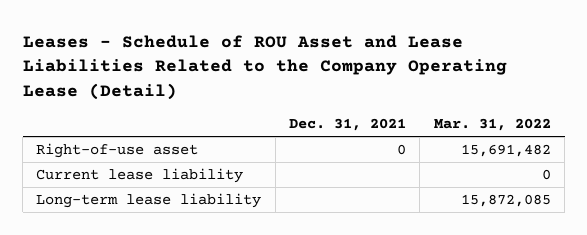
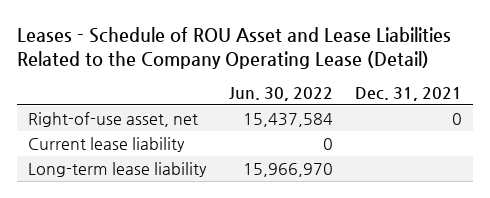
[433,118,551,132] Mar. 31, 2022 -> none
none -> [228,86,333,101] Jun. 30, 2022
[36,142,199,158] Right-of-use asset -> [28,111,199,127] Right-of-use asset, net

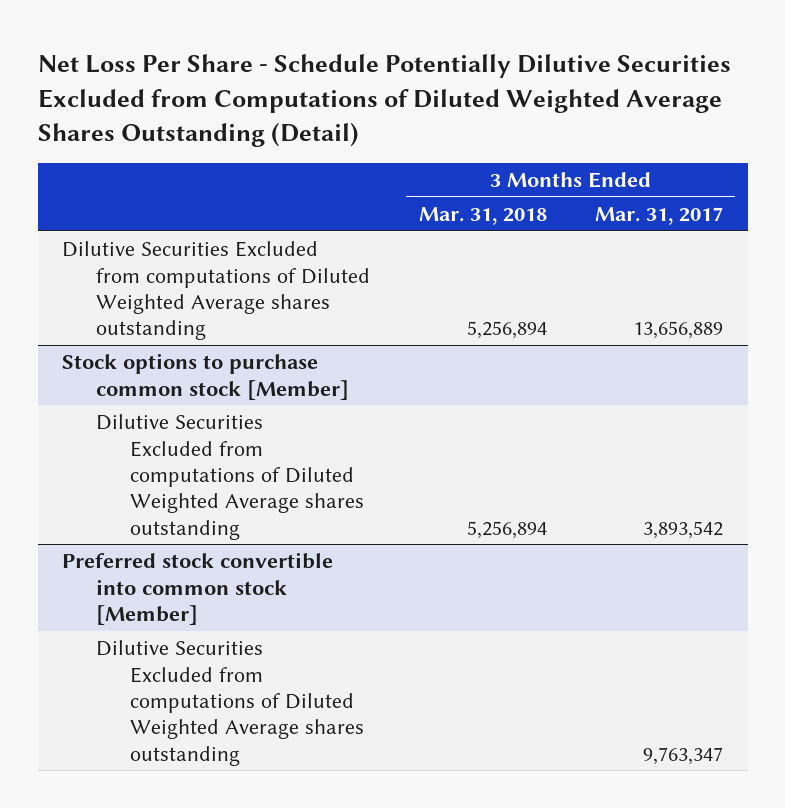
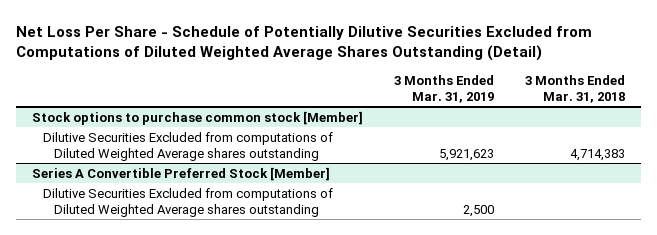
[37,54,731,147] Net Loss Per Share - Schedule Potentially Dilutive Securities Excluded from Computations of Diluted Weighted Average Shares Outstanding (Detail) -> [16,25,593,62] Net Loss Per Share - Schedule of Potentially Dilutive Securities Excluded from Computations of Diluted Weighted Average Shares Outstanding (Detail)
[595,207,724,226] Mar. 31, 2017 -> none
none -> [394,74,495,103] 3 Months Ended Mar. 31, 2019
[62,241,370,341] Dilutive Securities Excluded from computations of Diluted Weighted Average shares outstanding -> none
[62,552,334,625] Preferred stock convertible into common stock [Member] -> none
[95,640,364,766] Dilutive Securities Excluded from computations of Diluted Weighted Average shares outstanding -> none
[466,520,547,539] 5,256,894 -> [570,148,626,161] 4,714,383
none -> [31,166,330,181] Series A Convertible Preferred Stock [Member]
none -> [42,187,333,217] Dilutive Securities Excluded from computations of Diluted Weighted Average shares outstanding

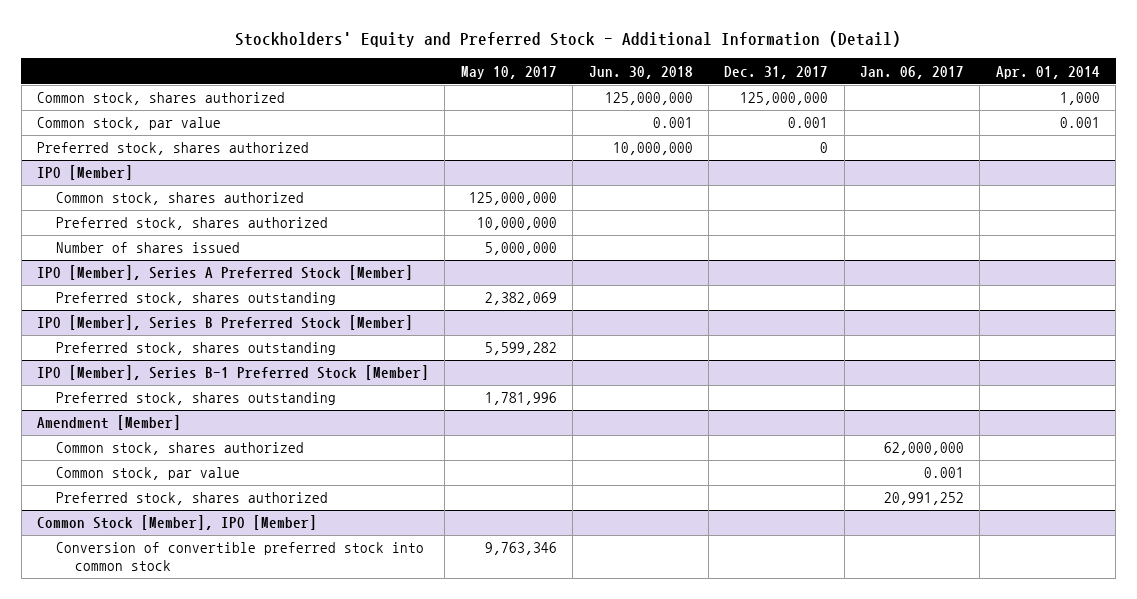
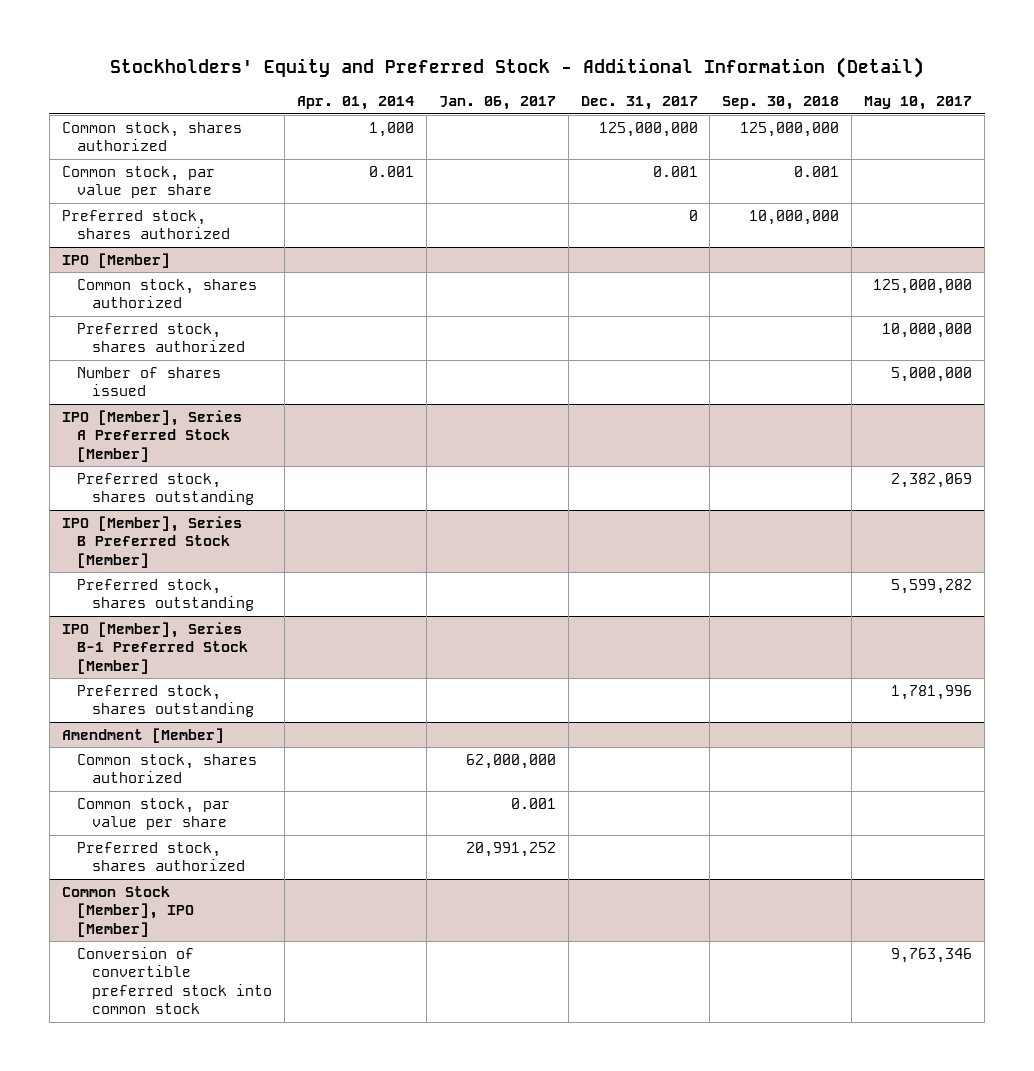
[588,65,693,79] Jun. 30, 2018 -> none
none -> [722,96,840,111] Sep. 30, 2018
[36,117,221,131] Common stock, par value -> [61,166,215,199] Common stock, par value per share
[55,467,240,481] Common stock, par value -> [76,798,230,831] Common stock, par value per share

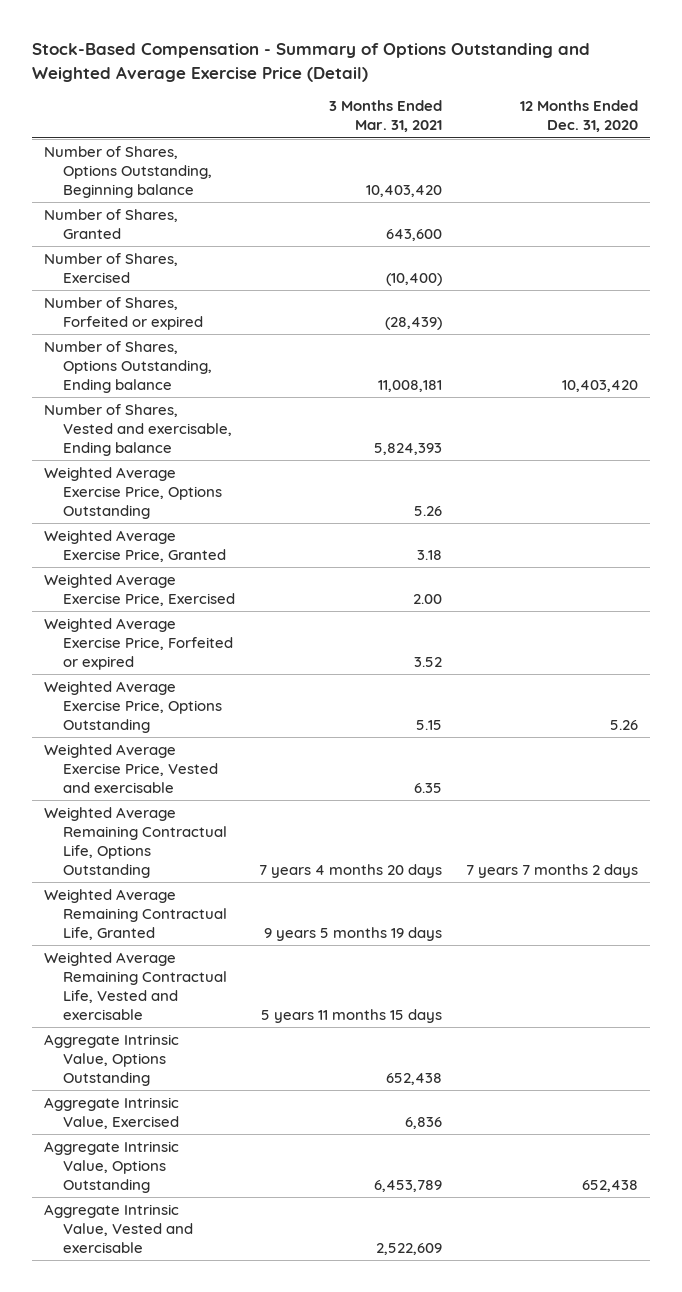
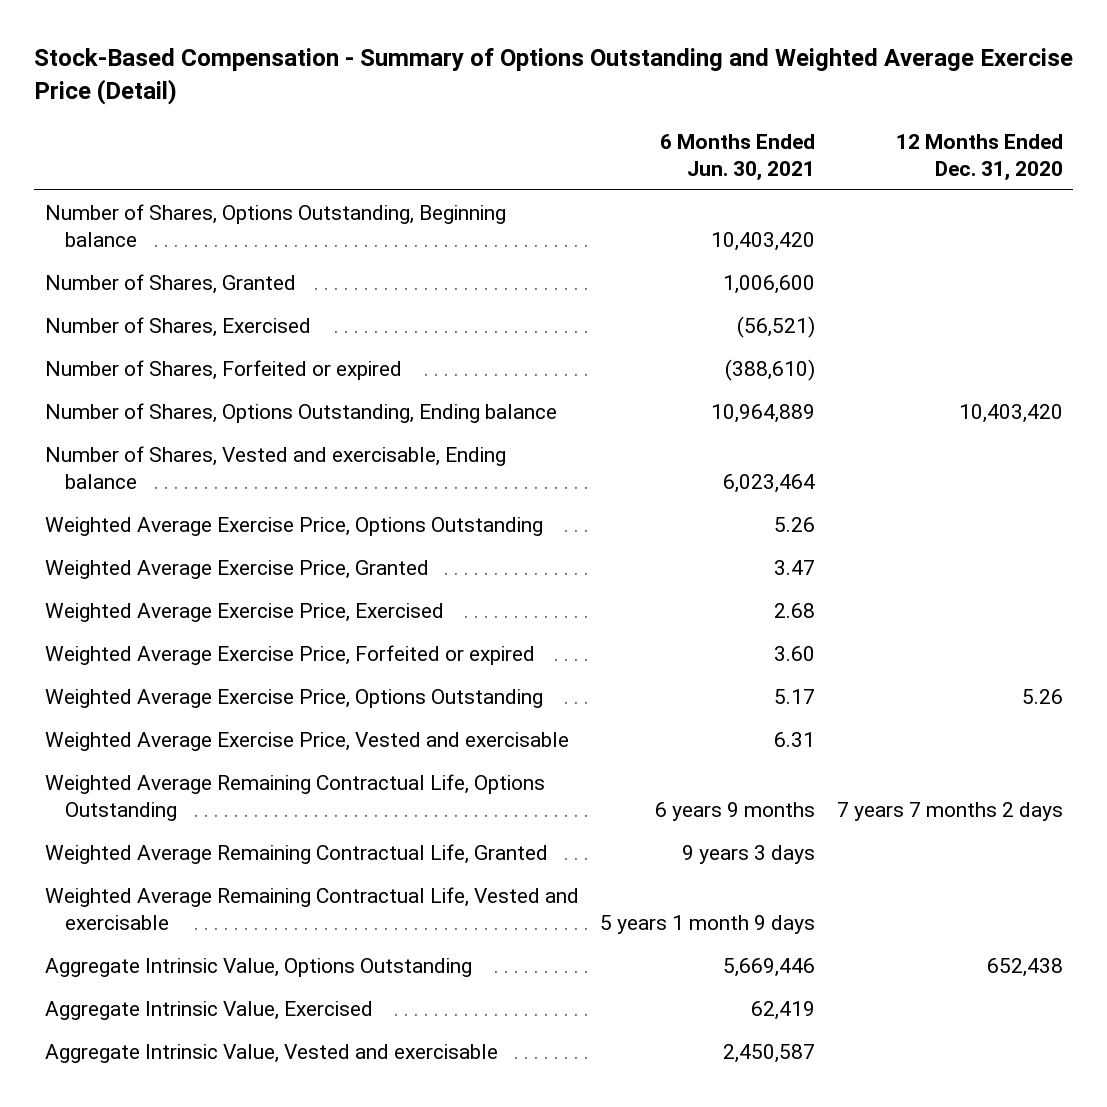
[328,100,442,133] 3 Months Ended Mar. 31, 2021 -> none
none -> [660,133,816,181] 6 Months Ended Jun. 30, 2021
[44,1033,180,1086] Aggregate Intrinsic Value, Options Outstanding -> none
[44,1096,180,1129] Aggregate Intrinsic Value, Exercised -> [44,1001,373,1021] Aggregate Intrinsic Value, Exercised

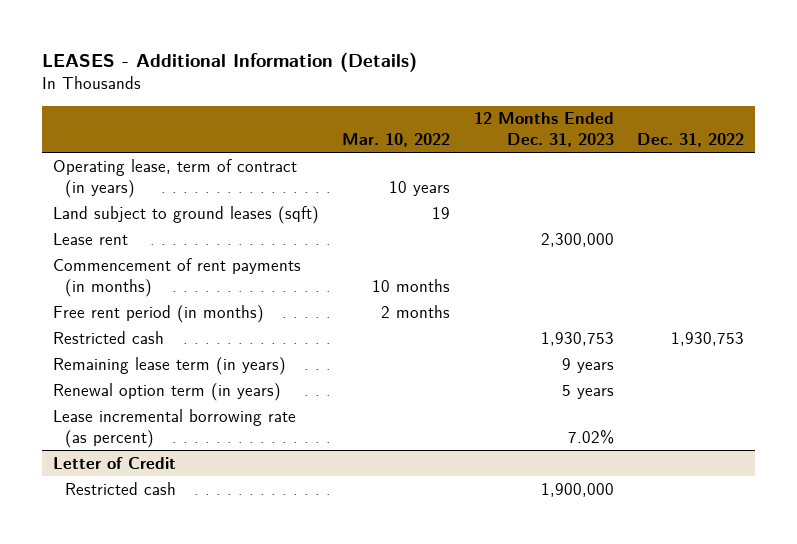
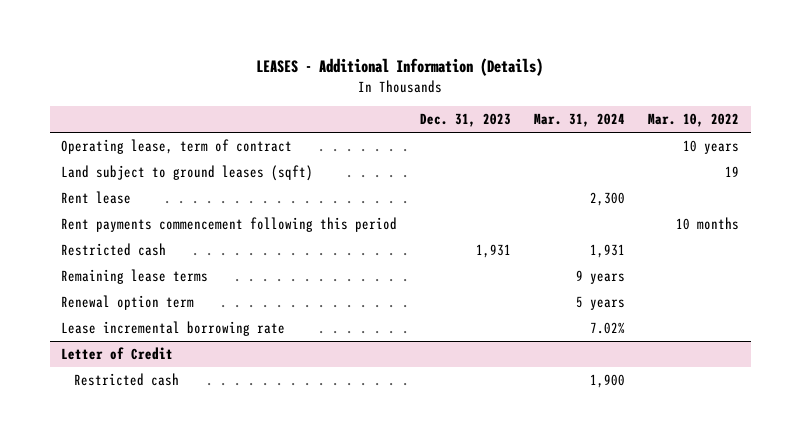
[473,112,614,148] 12 Months Ended Dec. 31, 2023 -> none
[636,133,744,148] Dec. 31, 2022 -> none
none -> [420,113,512,128] Dec. 31, 2023
none -> [534,113,626,128] Mar. 31, 2024
[53,158,298,198] Operating lease, term of contract (in years) -> [61,139,293,155] Operating lease, term of contract
[53,304,265,323] Free rent period (in months) -> none
[53,232,129,245] Lease rent -> [61,191,132,205] Rent lease
[53,257,302,297] Commencement of rent payments (in months) -> [61,217,398,233] Rent payments commencement following this period
[53,356,287,375] Remaining lease term (in years) -> [61,269,209,285] Remaining lease terms
[53,382,282,401] Renewal option term (in years) -> [61,295,195,311] Renewal option term
[53,408,297,448] Lease incremental borrowing rate (as percent) -> [61,321,286,337] Lease incremental borrowing rate

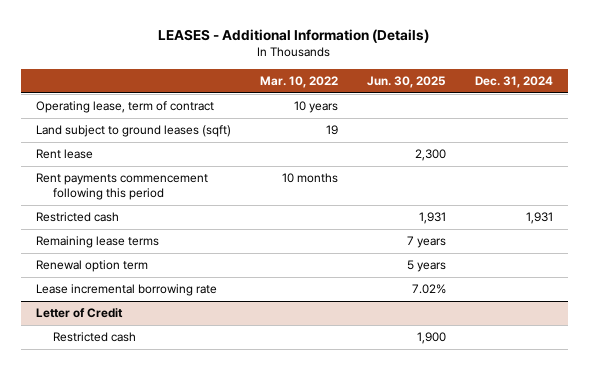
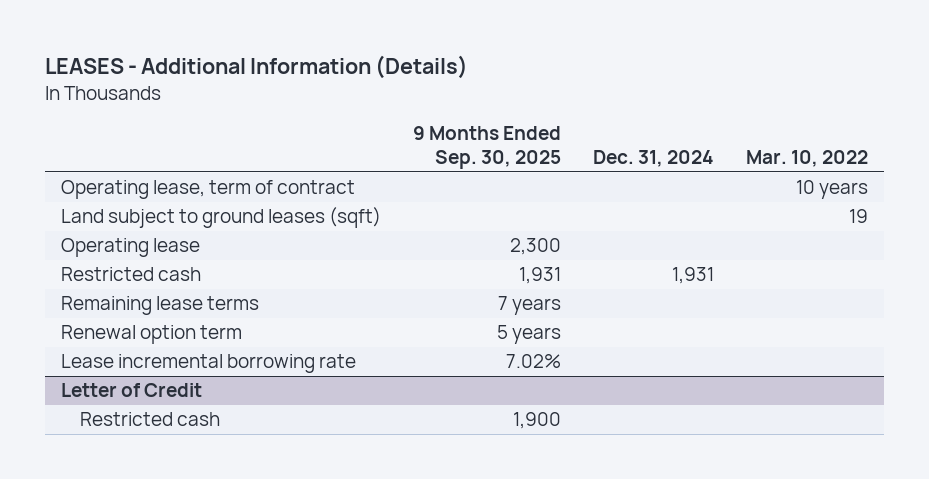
[367,75,447,88] Jun. 30, 2025 -> none
none -> [412,126,561,170] 9 Months Ended Sep. 30, 2025
[35,149,93,160] Rent lease -> none
[35,173,208,201] Rent payments commencement following this period -> none
none -> [61,238,201,258] Operating lease

